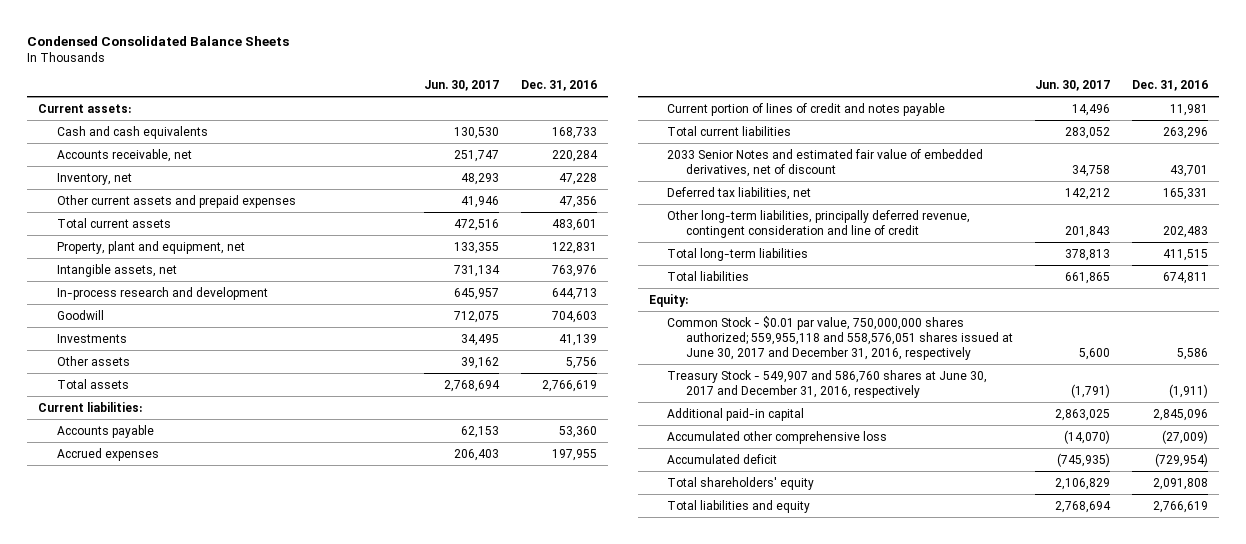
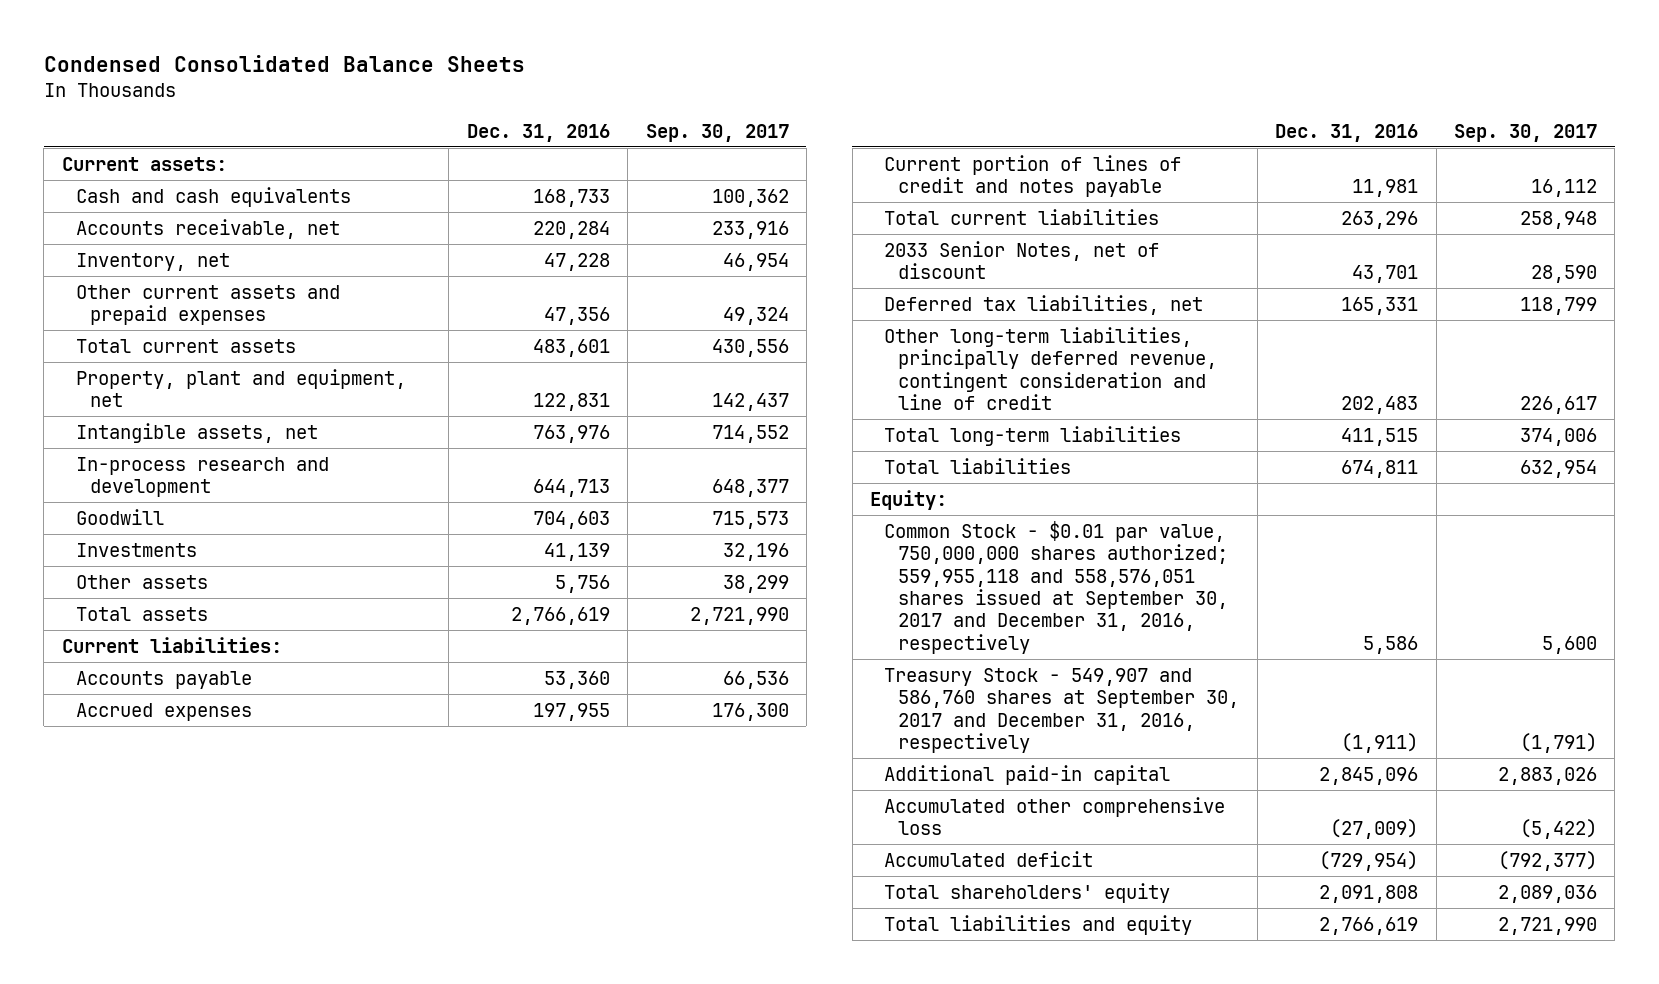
[424,80,500,92] Jun. 30, 2017 -> none
none -> [645,123,789,142] Sep. 30, 2017
[667,148,984,177] 2033 Senior Notes and estimated fair value of embedded derivatives, net of discount -> [884,240,1160,280] 2033 Senior Notes, net of discount
[667,315,1013,360] Common Stock - $0.01 par value, 750,000,000 shares authorized; 559,955,118 and 558,576,051 shares issued at June 30, 2017 and December 31, 2016, respectively -> [884,520,1229,654] Common Stock - $0.01 par value, 750,000,000 shares authorized; 559,955,118 and 558,576,051 shares issued at September 30, 2017 and December 31, 2016, respectively
[667,369,988,398] Treasury Stock - 549,907 and 586,760 shares at June 30, 2017 and December 31, 2016, respectively -> [884,667,1240,754] Treasury Stock - 549,907 and 586,760 shares at September 30, 2017 and December 31, 2016, respectively

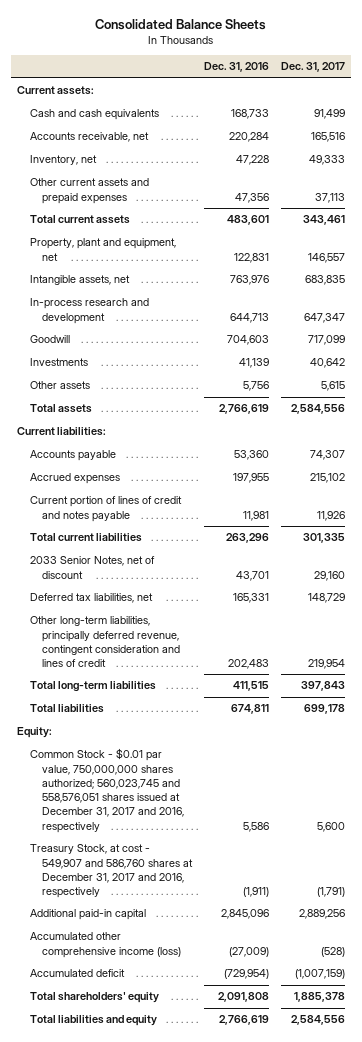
[43,55,525,73] Condensed Consolidated Balance Sheets -> [95,18,267,30] Consolidated Balance Sheets
[645,123,789,142] Sep. 30, 2017 -> none
none -> [280,62,345,73] Dec. 31, 2017
[884,326,1218,411] Other long-term liabilities, principally deferred revenue, contingent consideration and line of credit -> [29,616,180,668] Other long-term liabilities, principally deferred revenue, contingent consideration and lines of credit
[884,520,1229,654] Common Stock - $0.01 par value, 750,000,000 shares authorized; 559,955,118 and 558,576,051 shares issued at September 30, 2017 and December 31, 2016, respectively -> [29,748,184,833] Common Stock - $0.01 par value, 750,000,000 shares authorized; 560,023,745 and 558,576,051 shares issued at December 31, 2017 and 2016, respectively
[884,667,1240,754] Treasury Stock - 549,907 and 586,760 shares at September 30, 2017 and December 31, 2016, respectively -> [29,844,193,899] Treasury Stock, at cost - 549,907 and 586,760 shares at December 31, 2017 and 2016, respectively
[884,796,1226,836] Accumulated other comprehensive loss -> [29,932,181,958] Accumulated other comprehensive income (loss)

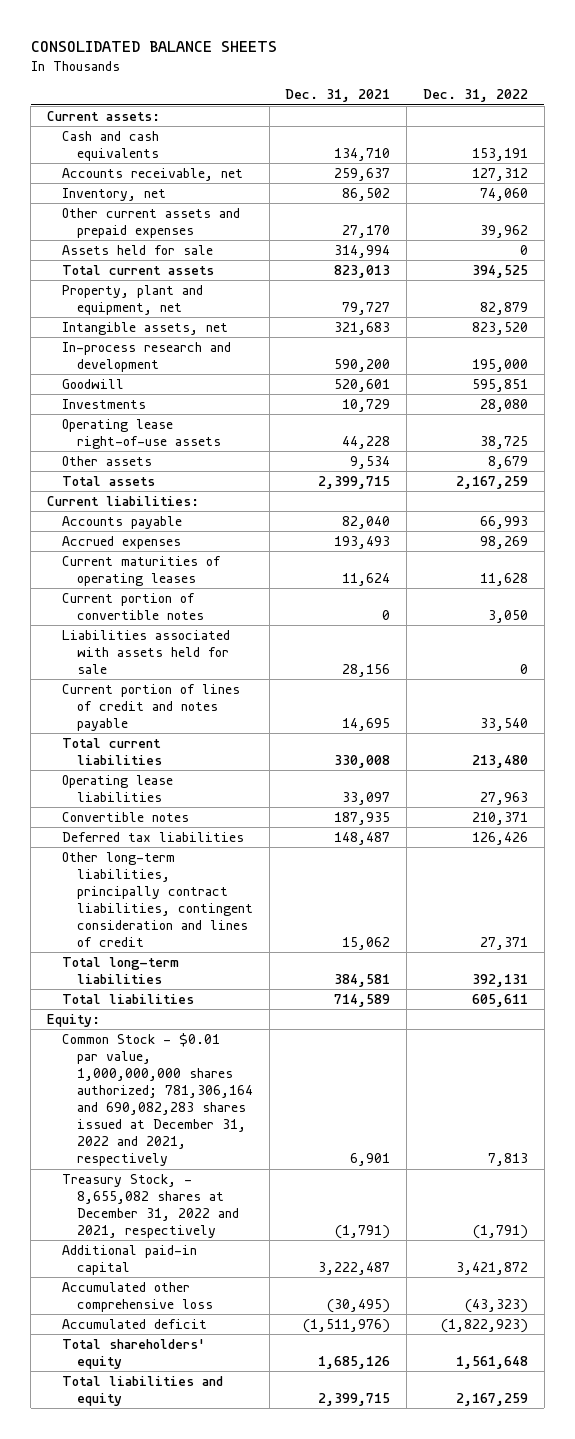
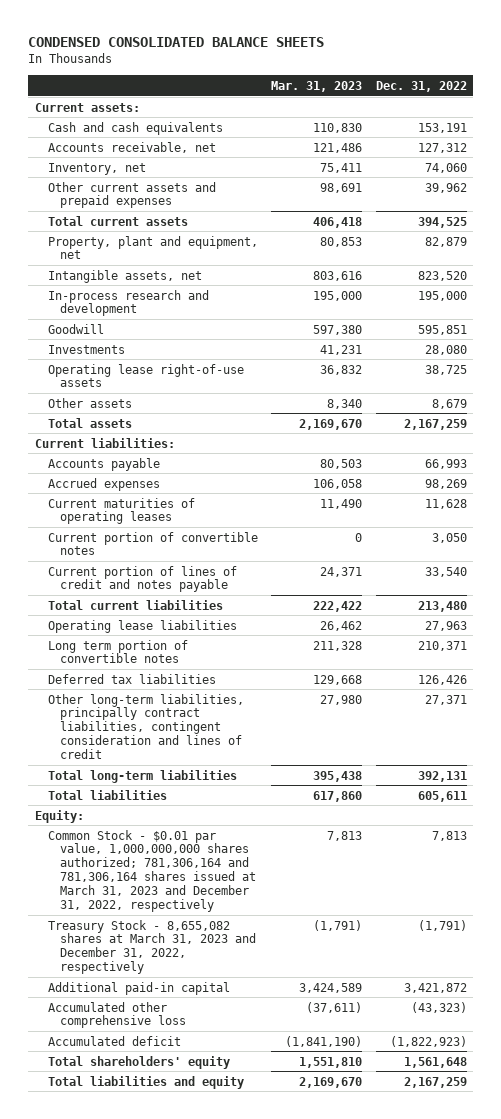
[30,40,277,52] CONSOLIDATED BALANCE SHEETS -> [28,36,325,47] CONDENSED CONSOLIDATED BALANCE SHEETS
[285,89,391,103] Dec. 31, 2021 -> none
none -> [271,80,363,92] Mar. 31, 2023
[61,244,213,255] Assets held for sale -> none
[61,629,230,674] Liabilities associated with assets held for sale -> none
[61,811,189,822] Convertible notes -> [47,639,188,664] Long term portion of convertible notes
[61,1032,254,1167] Common Stock - $0.01 par value, 1,000,000,000 shares authorized; 781,306,164 and 690,082,283 shares issued at December 31, 2022 and 2021, respectively -> [47,829,257,913] Common Stock - $0.01 par value, 1,000,000,000 shares authorized; 781,306,164 and 781,306,164 shares issued at March 31, 2023 and December 31, 2022, respectively
[61,1173,240,1238] Treasury Stock, - 8,655,082 shares at December 31, 2022 and 2021, respectively -> [47,919,257,975] Treasury Stock - 8,655,082 shares at March 31, 2023 and December 31, 2022, respectively

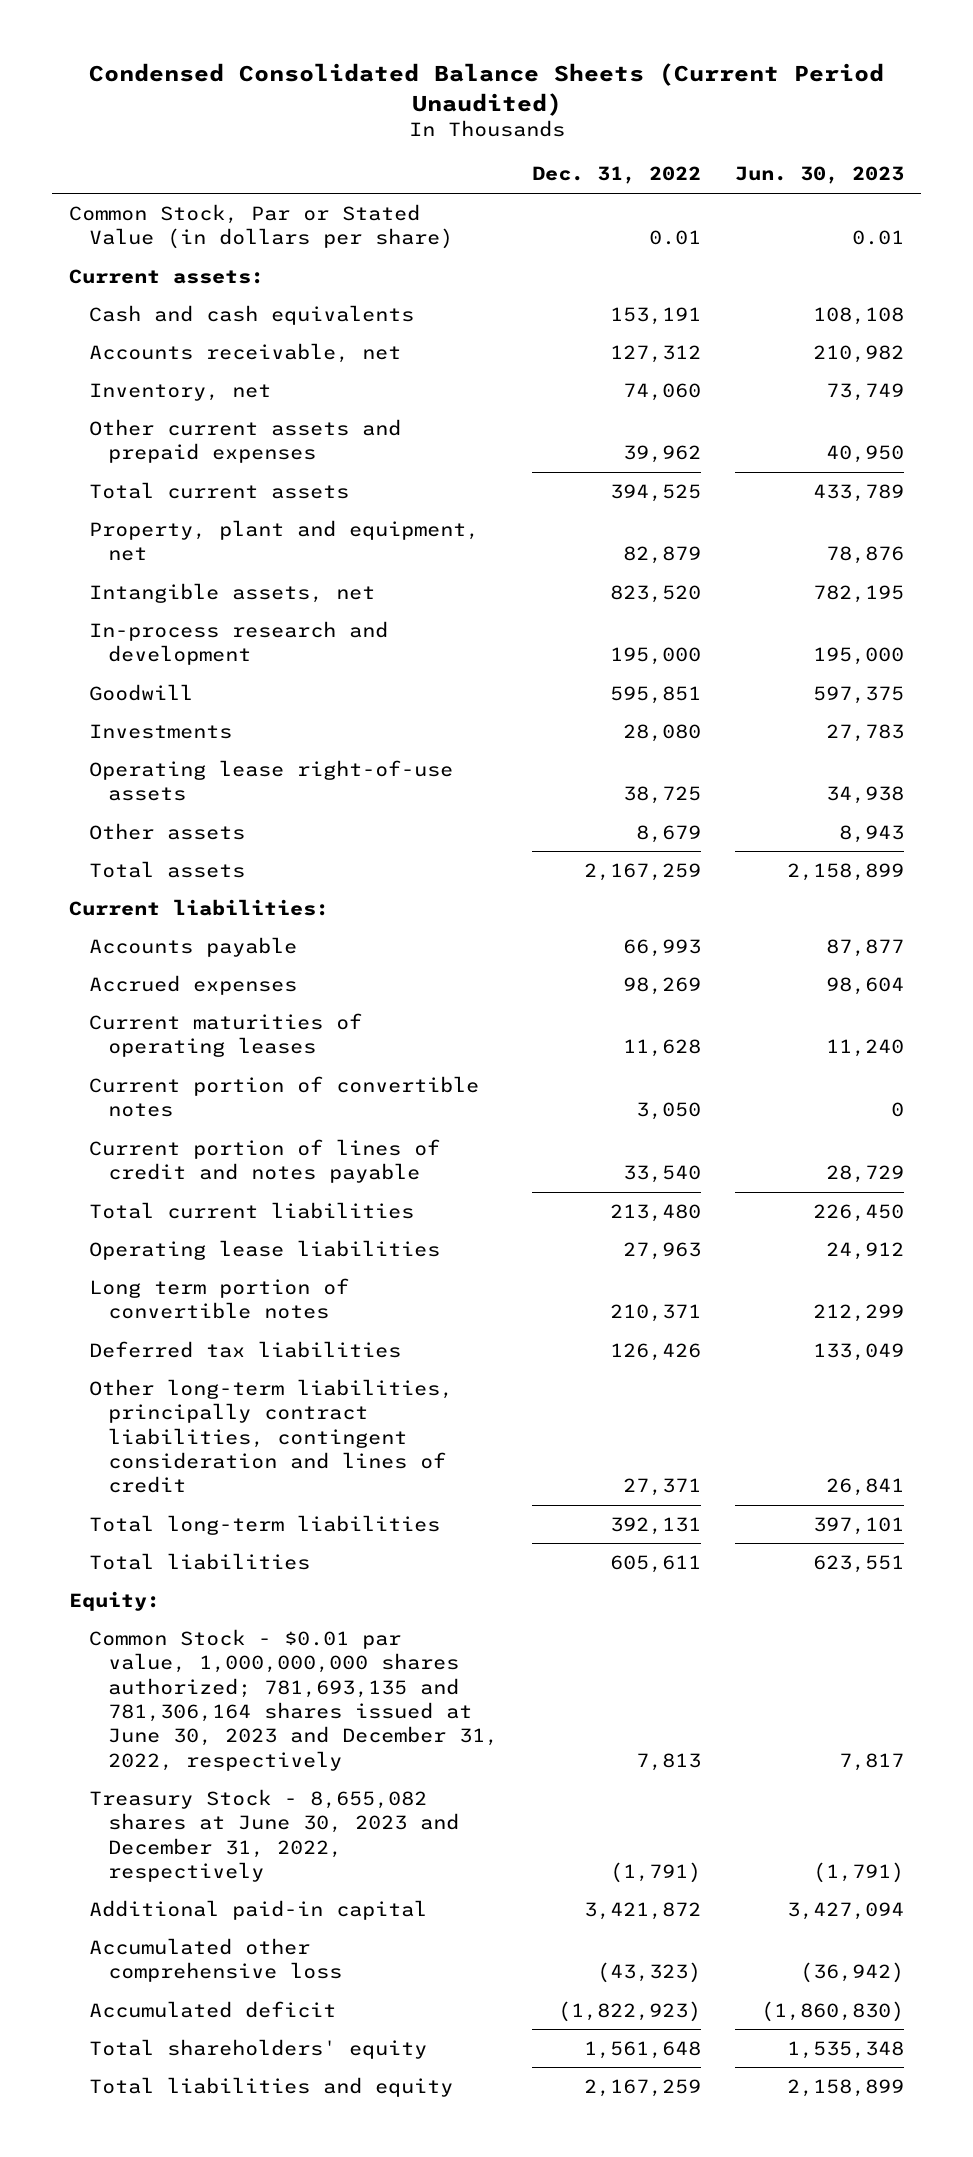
[28,36,325,47] CONDENSED CONSOLIDATED BALANCE SHEETS -> [88,63,884,116] Condensed Consolidated Balance Sheets (Current Period Unaudited)
[271,80,363,92] Mar. 31, 2023 -> none
none -> [735,166,905,185] Jun. 30, 2023
none -> [69,203,453,250] Common Stock, Par or Stated Value (in dollars per share)
[47,829,257,913] Common Stock - $0.01 par value, 1,000,000,000 shares authorized; 781,306,164 and 781,306,164 shares issued at March 31, 2023 and December 31, 2022, respectively -> [88,1628,498,1771] Common Stock - $0.01 par value, 1,000,000,000 shares authorized; 781,693,135 and 781,306,164 shares issued at June 30, 2023 and December 31, 2022, respectively
[47,919,257,975] Treasury Stock - 8,655,082 shares at March 31, 2023 and December 31, 2022, respectively -> [88,1788,459,1882] Treasury Stock - 8,655,082 shares at June 30, 2023 and December 31, 2022, respectively

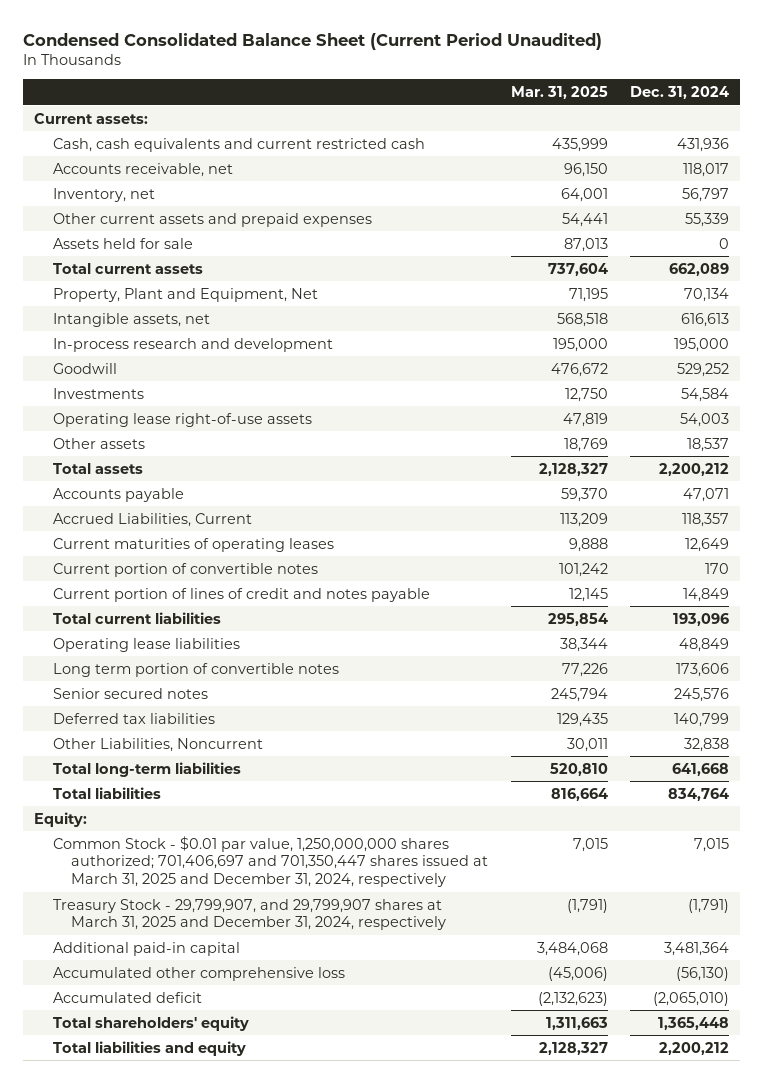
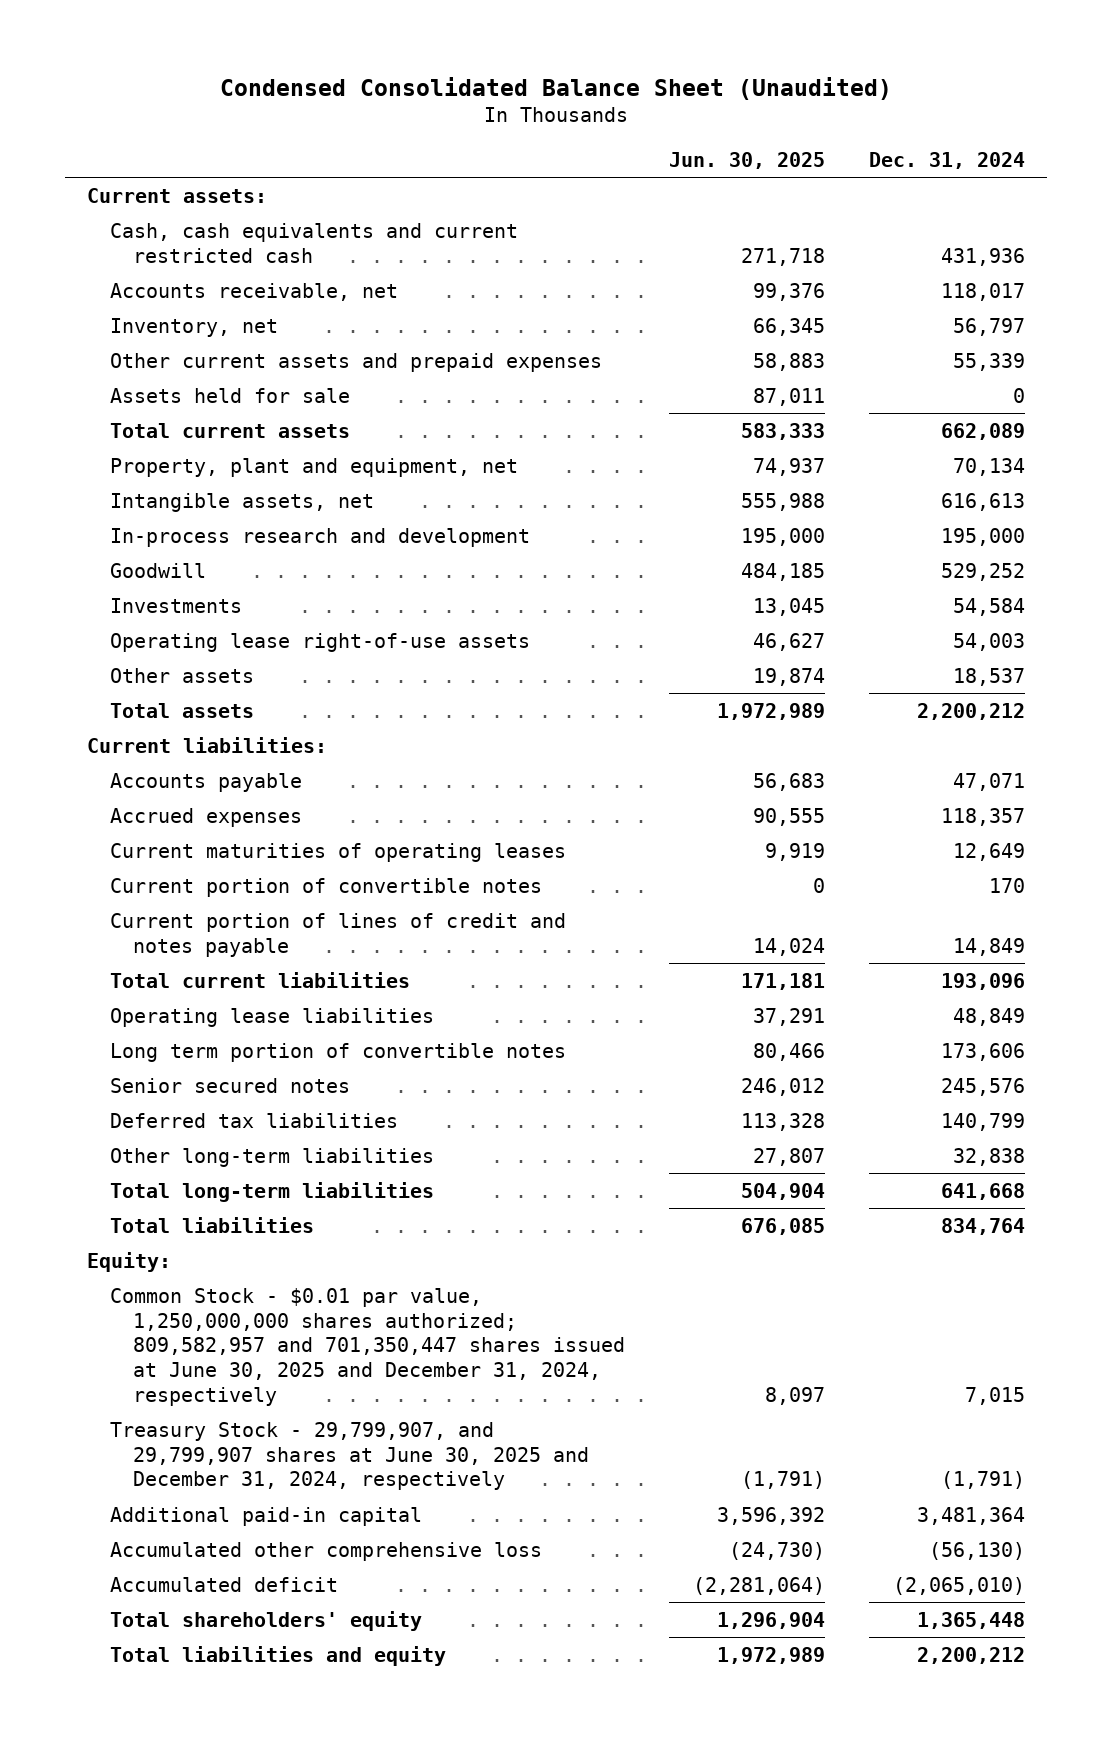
[23,32,603,50] Condensed Consolidated Balance Sheet (Current Period Unaudited) -> [220,76,893,100] Condensed Consolidated Balance Sheet (Unaudited)
[510,86,608,100] Mar. 31, 2025 -> none
none -> [669,151,826,169] Jun. 30, 2025
[52,287,318,302] Property, Plant and Equipment, Net -> [110,457,519,477] Property, plant and equipment, net
none -> [87,736,328,753] Current liabilities:
[52,512,252,527] Accrued Liabilities, Current -> [110,807,303,827] Accrued expenses
[52,737,263,752] Other Liabilities, Noncurrent -> [110,1147,435,1167] Other long-term liabilities
[52,835,489,888] Common Stock - $0.01 par value, 1,250,000,000 shares authorized; 701,406,697 and 701,350,447 shares issued at March 31, 2025 and December 31, 2024, respectively -> [110,1287,626,1406] Common Stock - $0.01 par value, 1,250,000,000 shares authorized; 809,582,957 and 701,350,447 shares issued at June 30, 2025 and December 31, 2024, respectively
[52,898,447,931] Treasury Stock - 29,799,907, and 29,799,907 shares at March 31, 2025 and December 31, 2024, respectively -> [110,1421,590,1491] Treasury Stock - 29,799,907, and 29,799,907 shares at June 30, 2025 and December 31, 2024, respectively

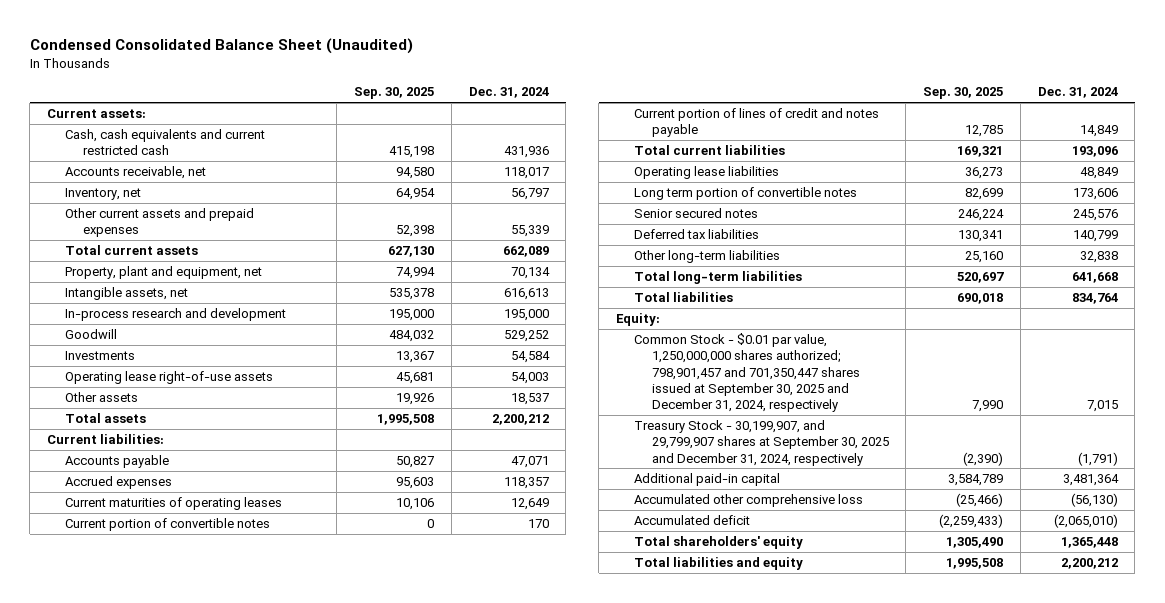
[669,151,826,169] Jun. 30, 2025 -> none
none -> [354,87,435,100] Sep. 30, 2025
[110,387,351,403] Assets held for sale -> none
[110,1287,626,1406] Common Stock - $0.01 par value, 1,250,000,000 shares authorized; 809,582,957 and 701,350,447 shares issued at June 30, 2025 and December 31, 2024, respectively -> [633,333,860,413] Common Stock - $0.01 par value, 1,250,000,000 shares authorized; 798,901,457 and 701,350,447 shares issued at September 30, 2025 and December 31, 2024, respectively
[110,1421,590,1491] Treasury Stock - 29,799,907, and 29,799,907 shares at June 30, 2025 and December 31, 2024, respectively -> [633,420,889,466] Treasury Stock - 30,199,907, and 29,799,907 shares at September 30, 2025 and December 31, 2024, respectively

